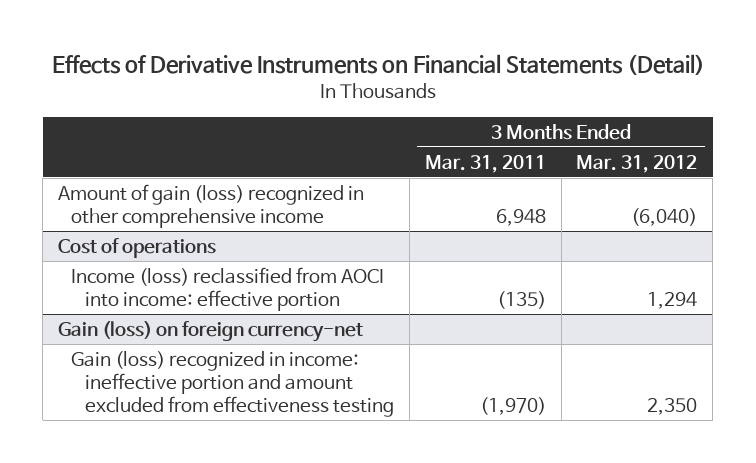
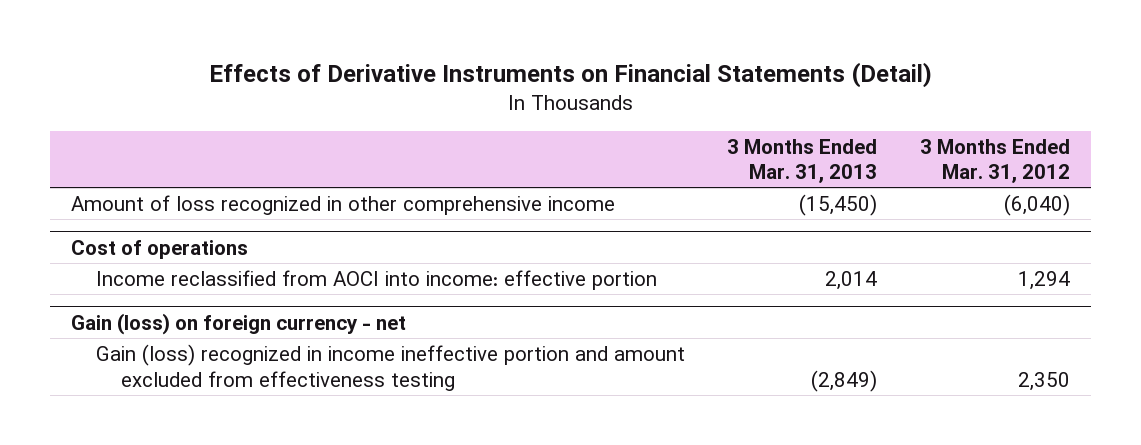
[424,154,546,173] Mar. 31, 2011 -> none
none -> [727,138,878,184] 3 Months Ended Mar. 31, 2013
[58,183,365,228] Amount of gain (loss) recognized in other comprehensive income -> [71,194,616,215] Amount of loss recognized in other comprehensive income
[71,266,385,311] Income (loss) reclassified from AOCI into income: effective portion -> [95,269,657,290] Income reclassified from AOCI into income: effective portion
[58,320,364,342] Gain (loss) on foreign currency-net -> [71,312,407,335] Gain (loss) on foreign currency - net
[71,350,394,417] Gain (loss) recognized in income: ineffective portion and amount excluded from effectiveness testing -> [95,343,685,391] Gain (loss) recognized in income ineffective portion and amount excluded from effectiveness testing

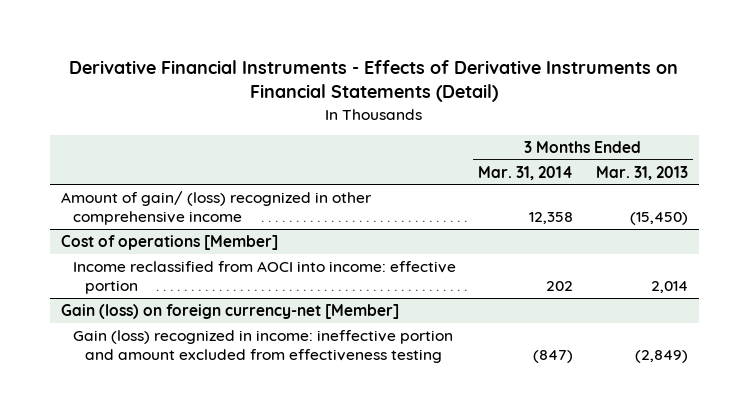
[208,62,932,89] Effects of Derivative Instruments on Financial Statements (Detail) -> [69,60,679,103] Derivative Financial Instruments - Effects of Derivative Instruments on Financial Statements (Detail)
[919,138,1070,184] 3 Months Ended Mar. 31, 2012 -> none
none -> [478,165,574,180] Mar. 31, 2014
[71,194,616,215] Amount of loss recognized in other comprehensive income -> [60,190,372,225] Amount of gain/ (loss) recognized in other comprehensive income
[71,239,249,259] Cost of operations -> [60,234,278,250] Cost of operations [Member]
[71,312,407,335] Gain (loss) on foreign currency - net -> [60,303,399,319] Gain (loss) on foreign currency-net [Member]
[95,343,685,391] Gain (loss) recognized in income ineffective portion and amount excluded from effectiveness testing -> [72,329,453,363] Gain (loss) recognized in income: ineffective portion and amount excluded from effectiveness testing

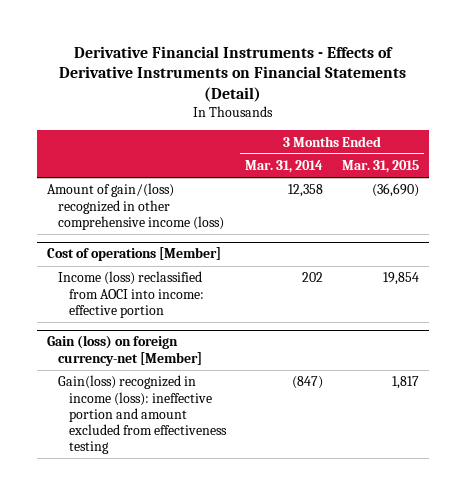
[595,165,688,180] Mar. 31, 2013 -> none
none -> [342,160,420,174] Mar. 31, 2015
[60,190,372,225] Amount of gain/ (loss) recognized in other comprehensive income -> [46,183,224,230] Amount of gain/(loss) recognized in other comprehensive income (loss)
[72,260,456,294] Income reclassified from AOCI into income: effective portion -> [57,271,204,318] Income (loss) reclassified from AOCI into income: effective portion
[72,329,453,363] Gain (loss) recognized in income: ineffective portion and amount excluded from effectiveness testing -> [57,375,227,455] Gain(loss) recognized in income (loss): ineffective portion and amount excluded from effectiveness testing

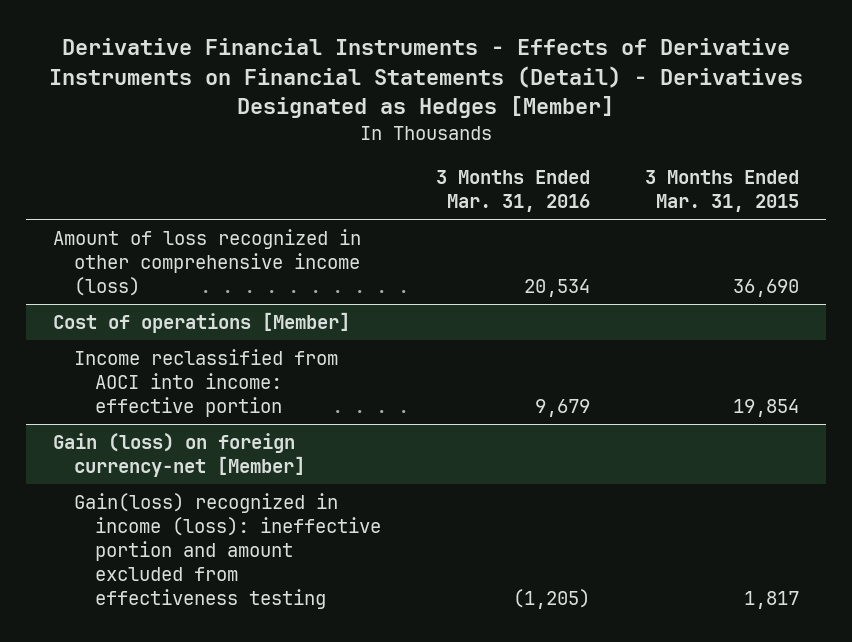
[59,45,407,102] Derivative Financial Instruments - Effects of Derivative Instruments on Financial Statements (Detail) -> [48,38,803,119] Derivative Financial Instruments - Effects of Derivative Instruments on Financial Statements (Detail) - Derivatives Designated as Hedges [Member]
[245,160,324,174] Mar. 31, 2014 -> none
none -> [436,170,591,213] 3 Months Ended Mar. 31, 2016
[46,183,224,230] Amount of gain/(loss) recognized in other comprehensive income (loss) -> [52,229,361,297] Amount of loss recognized in other comprehensive income (loss)
[372,183,420,198] (36,690) -> [732,279,799,298] 36,690
[57,271,204,318] Income (loss) reclassified from AOCI into income: effective portion -> [74,349,339,418] Income reclassified from AOCI into income: effective portion

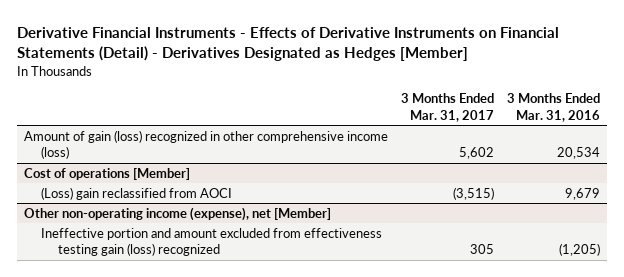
[644,170,799,213] 3 Months Ended Mar. 31, 2015 -> none
none -> [401,93,495,123] 3 Months Ended Mar. 31, 2017
[52,229,361,297] Amount of loss recognized in other comprehensive income (loss) -> [24,129,389,160] Amount of gain (loss) recognized in other comprehensive income (loss)
[74,349,339,418] Income reclassified from AOCI into income: effective portion -> [41,186,233,200] (Loss) gain reclassified from AOCI
[52,433,306,478] Gain (loss) on foreign currency-net [Member] -> [24,206,332,221] Other non-operating income (expense), net [Member]
[74,493,382,610] Gain(loss) recognized in income (loss): ineffective portion and amount excluded from effectiveness testing -> [41,227,383,257] Ineffective portion and amount excluded from effectiveness testing gain (loss) recognized

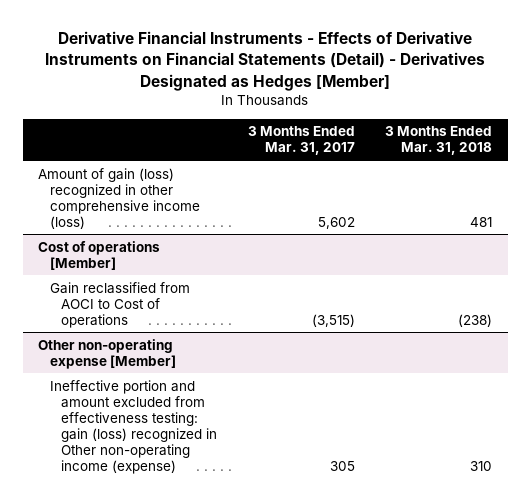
[507,93,601,123] 3 Months Ended Mar. 31, 2016 -> none
none -> [385,126,493,156] 3 Months Ended Mar. 31, 2018
[41,186,233,200] (Loss) gain reclassified from AOCI -> [49,281,190,328] Gain reclassified from AOCI to Cost of operations
[24,206,332,221] Other non-operating income (expense), net [Member] -> [38,338,176,369] Other non-operating expense [Member]
[41,227,383,257] Ineffective portion and amount excluded from effectiveness testing gain (loss) recognized -> [49,379,218,474] Ineffective portion and amount excluded from effectiveness testing: gain (loss) recognized in Other non-operating income (expense)

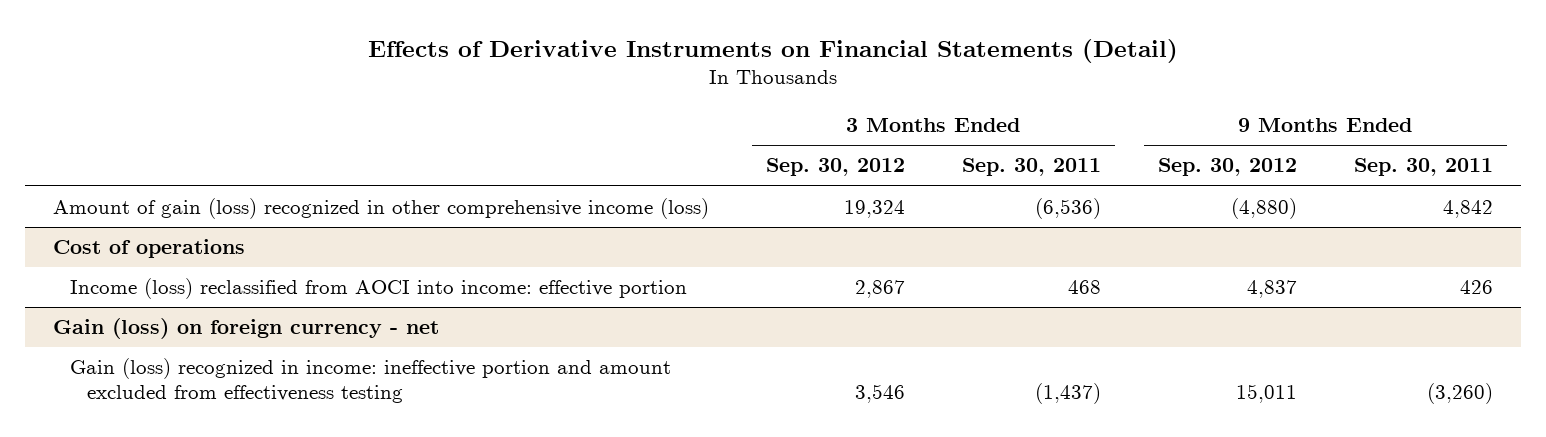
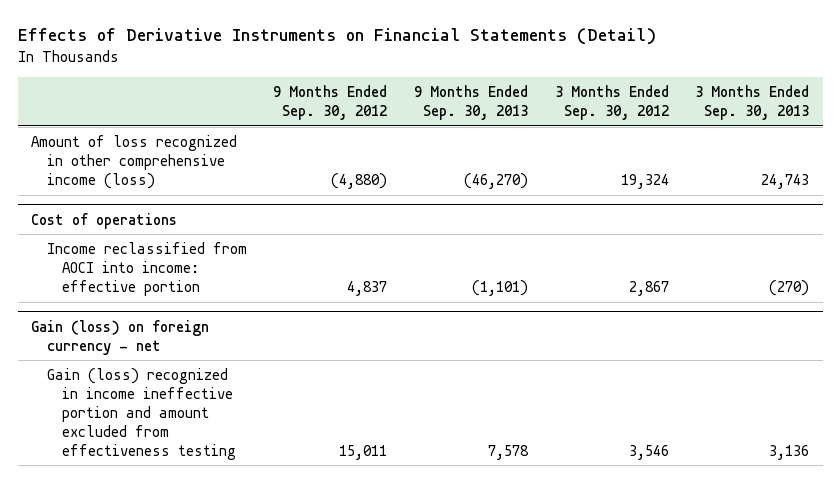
[961,158,1101,177] Sep. 30, 2011 -> none
[1353,158,1493,177] Sep. 30, 2011 -> none
none -> [413,85,528,121] 9 Months Ended Sep. 30, 2013
none -> [695,85,810,121] 3 Months Ended Sep. 30, 2013
[53,198,710,220] Amount of gain (loss) recognized in other comprehensive income (loss) -> [30,135,237,189] Amount of loss recognized in other comprehensive income (loss)
[69,278,687,300] Income (loss) reclassified from AOCI into income: effective portion -> [46,242,247,296] Income reclassified from AOCI into income: effective portion
[69,358,671,403] Gain (loss) recognized in income: ineffective portion and amount excluded from effectiveness testing -> [46,368,237,460] Gain (loss) recognized in income ineffective portion and amount excluded from effectiveness testing

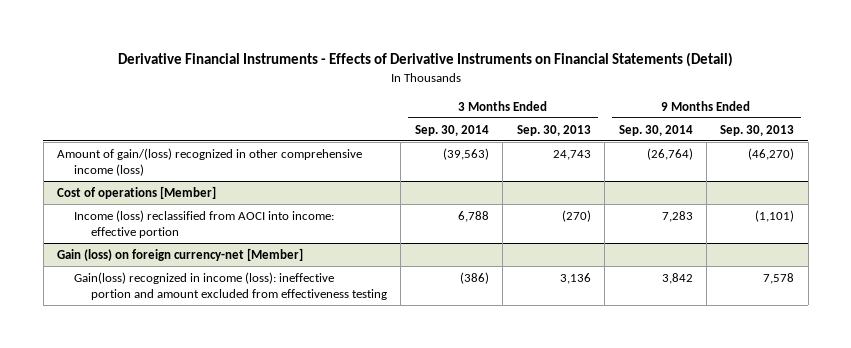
[17,28,656,46] Effects of Derivative Instruments on Financial Statements (Detail) -> [117,51,733,67] Derivative Financial Instruments - Effects of Derivative Instruments on Financial Statements (Detail)
[273,85,388,121] 9 Months Ended Sep. 30, 2012 -> none
[554,85,669,121] 3 Months Ended Sep. 30, 2012 -> none
none -> [414,124,489,136] Sep. 30, 2014
none -> [618,124,693,136] Sep. 30, 2014
[30,135,237,189] Amount of loss recognized in other comprehensive income (loss) -> [57,147,363,177] Amount of gain/(loss) recognized in other comprehensive income (loss)
[30,212,177,229] Cost of operations -> [57,185,217,199] Cost of operations [Member]
[46,242,247,296] Income reclassified from AOCI into income: effective portion -> [74,209,335,239] Income (loss) reclassified from AOCI into income: effective portion
[30,319,209,355] Gain (loss) on foreign currency - net -> [57,247,304,261] Gain (loss) on foreign currency-net [Member]
[46,368,237,460] Gain (loss) recognized in income ineffective portion and amount excluded from effectiveness testing -> [74,271,388,301] Gain(loss) recognized in income (loss): ineffective portion and amount excluded from effectiveness testing

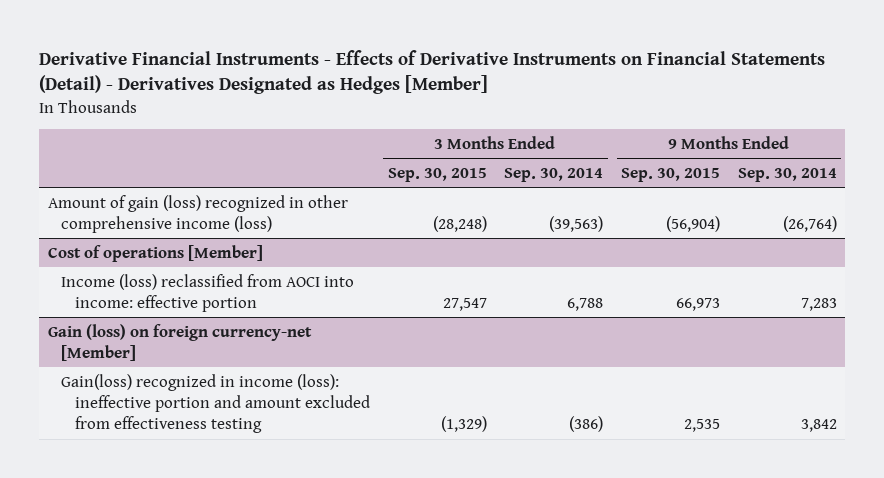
[117,51,733,67] Derivative Financial Instruments - Effects of Derivative Instruments on Financial Statements (Detail) -> [38,49,825,95] Derivative Financial Instruments - Effects of Derivative Instruments on Financial Statements (Detail) - Derivatives Designated as Hedges [Member]
[516,124,591,136] Sep. 30, 2013 -> none
[720,124,795,136] Sep. 30, 2013 -> none
none -> [387,167,487,182] Sep. 30, 2015
none -> [620,167,720,182] Sep. 30, 2015
[57,147,363,177] Amount of gain/(loss) recognized in other comprehensive income (loss) -> [47,194,348,233] Amount of gain (loss) recognized in other comprehensive income (loss)

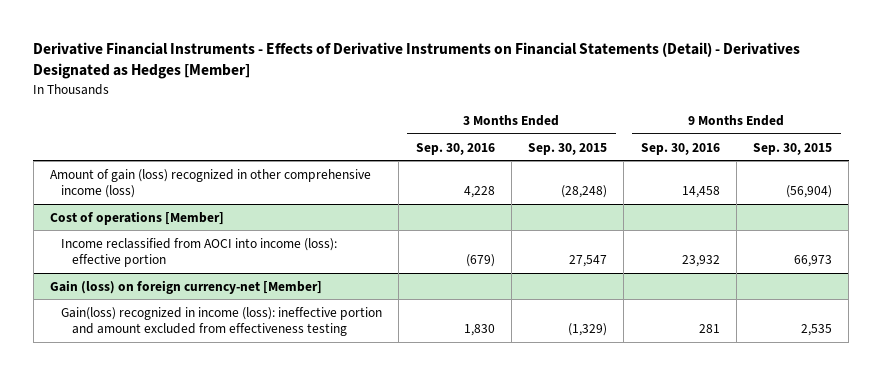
[504,167,604,182] Sep. 30, 2014 -> none
[737,167,837,182] Sep. 30, 2014 -> none
none -> [415,142,495,155] Sep. 30, 2016
none -> [640,142,720,155] Sep. 30, 2016
[61,273,355,312] Income (loss) reclassified from AOCI into income: effective portion -> [61,237,338,268] Income reclassified from AOCI into income (loss): effective portion

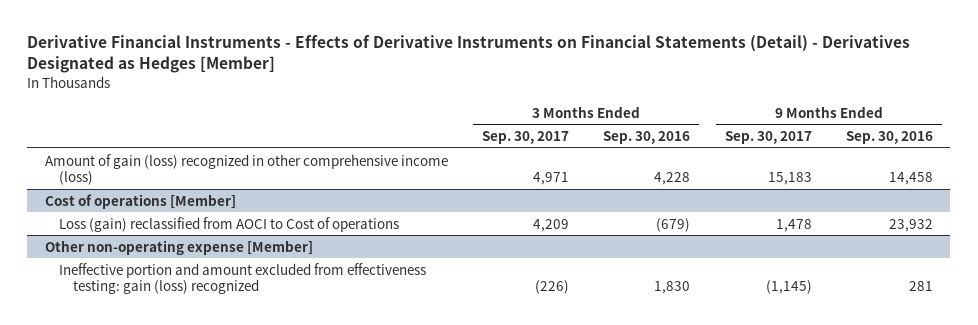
[528,142,608,155] Sep. 30, 2015 -> none
[753,142,833,155] Sep. 30, 2015 -> none
none -> [481,131,569,145] Sep. 30, 2017
none -> [724,131,812,145] Sep. 30, 2017
[61,237,338,268] Income reclassified from AOCI into income (loss): effective portion -> [59,216,400,232] Loss (gain) reclassified from AOCI to Cost of operations
[49,279,322,294] Gain (loss) on foreign currency-net [Member] -> [44,239,313,255] Other non-operating expense [Member]
[61,306,383,337] Gain(loss) recognized in income (loss): ineffective portion and amount excluded from effectiveness testing -> [59,262,427,295] Ineffective portion and amount excluded from effectiveness testing: gain (loss) recognized

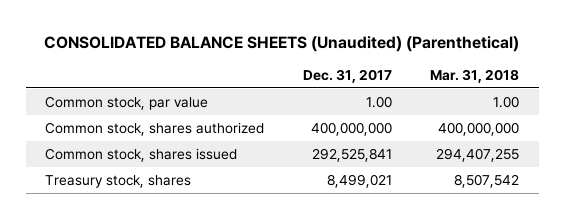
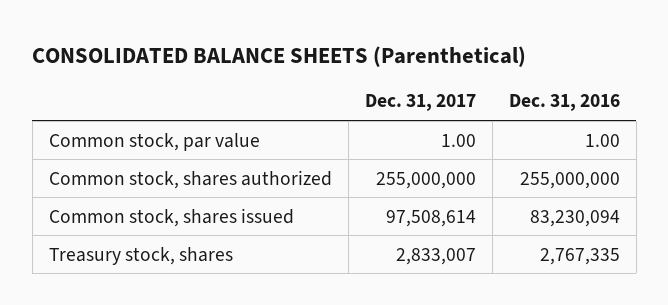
[44,35,520,52] CONSOLIDATED BALANCE SHEETS (Unaudited) (Parenthetical) -> [32,45,527,67] CONSOLIDATED BALANCE SHEETS (Parenthetical)
[430,68,520,83] Mar. 31, 2018 -> none
none -> [508,94,620,112] Dec. 31, 2016
[310,121,392,136] 400,000,000 -> [375,171,476,189] 255,000,000
[311,147,392,162] 292,525,841 -> [385,209,476,227] 97,508,614
[326,173,392,188] 8,499,021 -> [395,247,476,265] 2,833,007

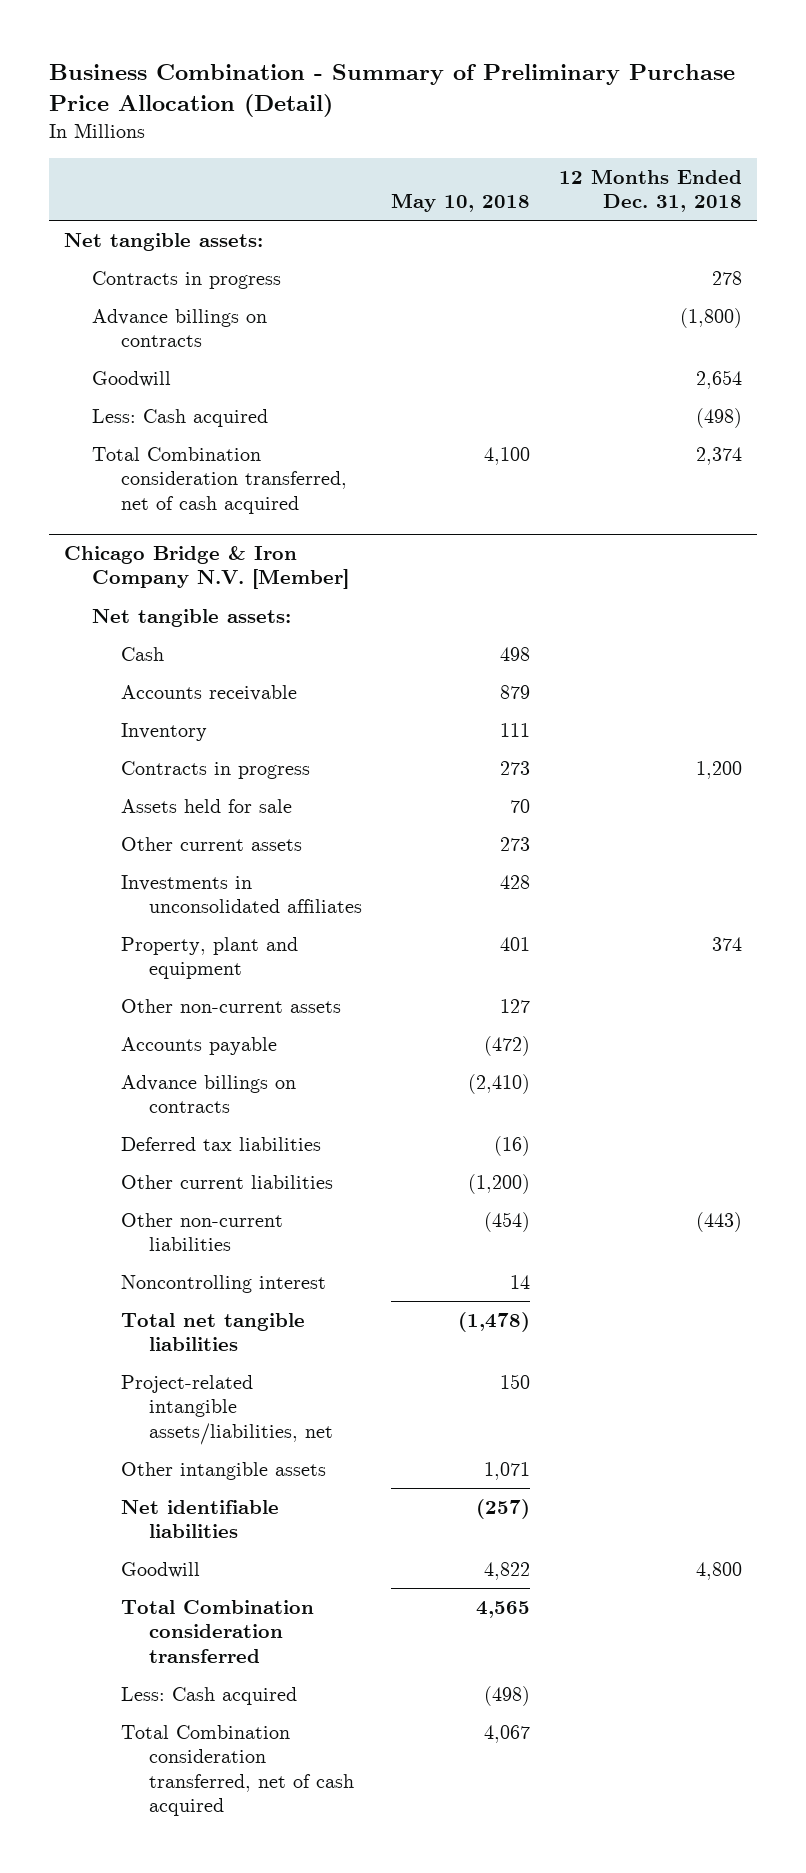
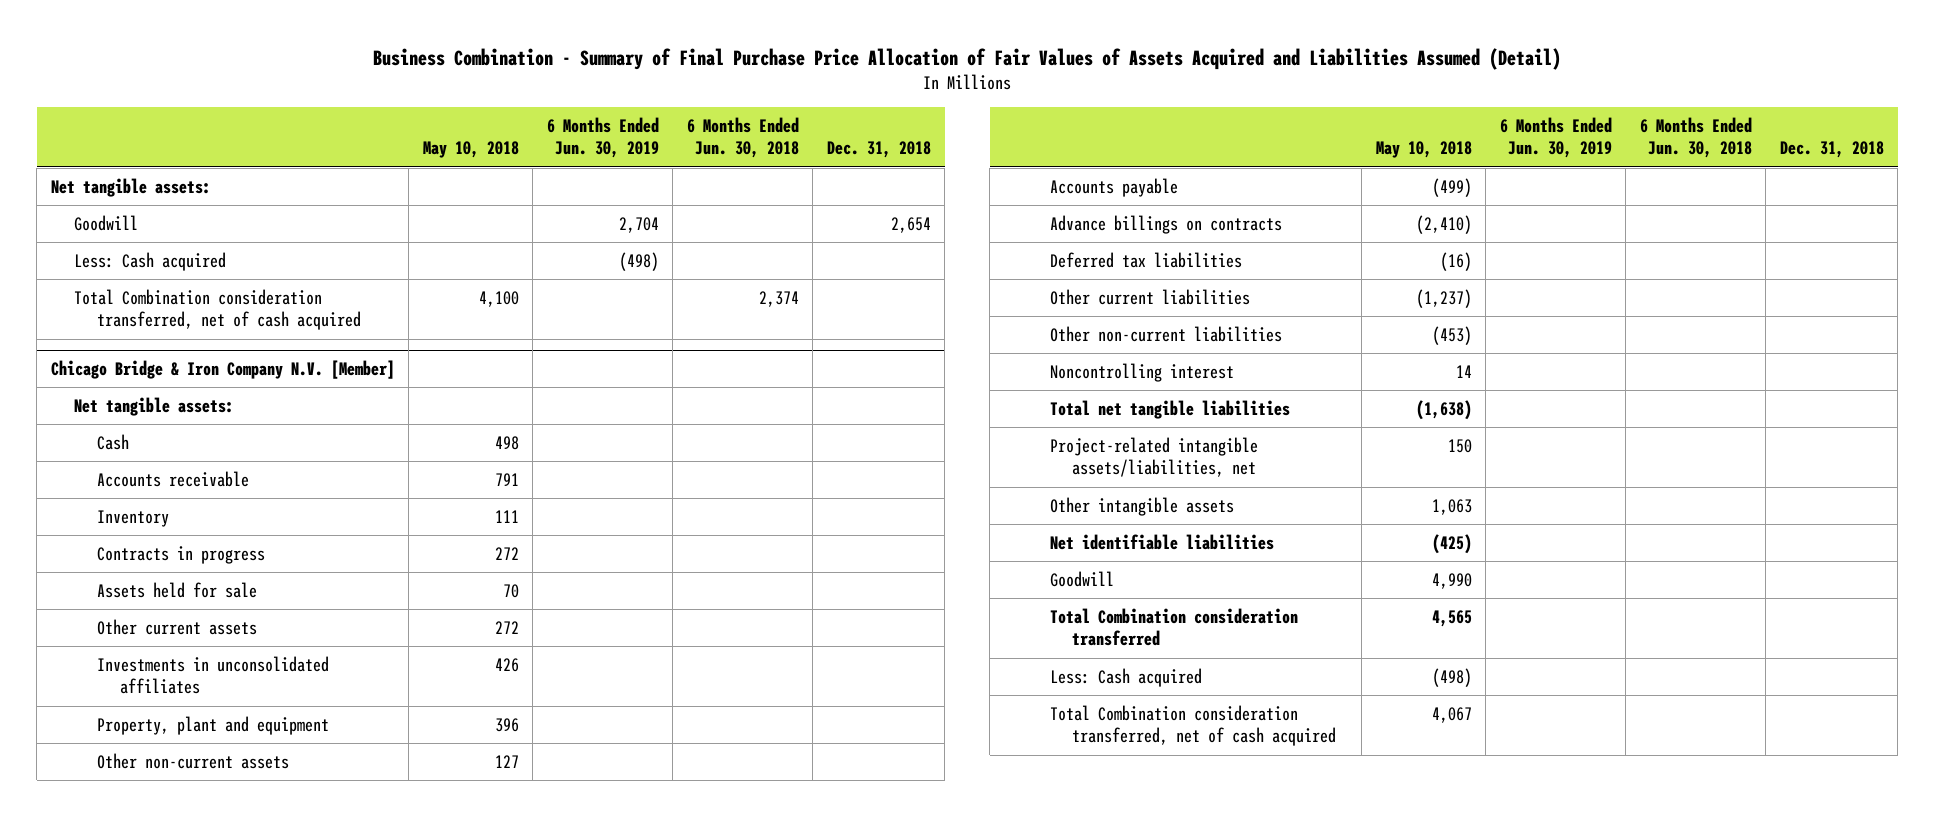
[49,64,736,118] Business Combination - Summary of Preliminary Purchase Price Allocation (Detail) -> [373,47,1562,70] Business Combination - Summary of Final Purchase Price Allocation of Fair Values of Assets Acquired and Liabilities Assumed (Detail)
[559,168,743,213] 12 Months Ended Dec. 31, 2018 -> none
none -> [546,116,659,159] 6 Months Ended Jun. 30, 2019
none -> [686,116,799,159] 6 Months Ended Jun. 30, 2018
none -> [826,141,931,159] Dec. 31, 2018
[92,270,282,289] Contracts in progress -> none
[92,308,268,348] Advance billings on contracts -> none
[500,684,531,699] 879 -> [494,472,519,486] 791
[500,760,531,775] 273 -> [494,546,519,560] 272
[500,836,531,851] 273 -> [494,620,519,634] 272
[500,874,531,889] 428 -> [494,657,519,672] 426
[500,936,531,951] 401 -> [494,717,519,732] 396
[484,1035,531,1056] (472) -> [1431,177,1472,197] (499)
[468,1173,531,1194] (1,200) -> [1415,288,1472,308] (1,237)
[484,1211,531,1232] (454) -> [1431,325,1472,345] (453)
[458,1311,531,1332] (1,478) -> [1415,399,1472,420] (1,638)
[484,1461,531,1480] 1,071 -> [1431,498,1472,515] 1,063
[476,1498,531,1519] (257) -> [1431,533,1472,554] (425)
[484,1561,531,1580] 4,822 -> [1431,572,1472,589] 4,990

